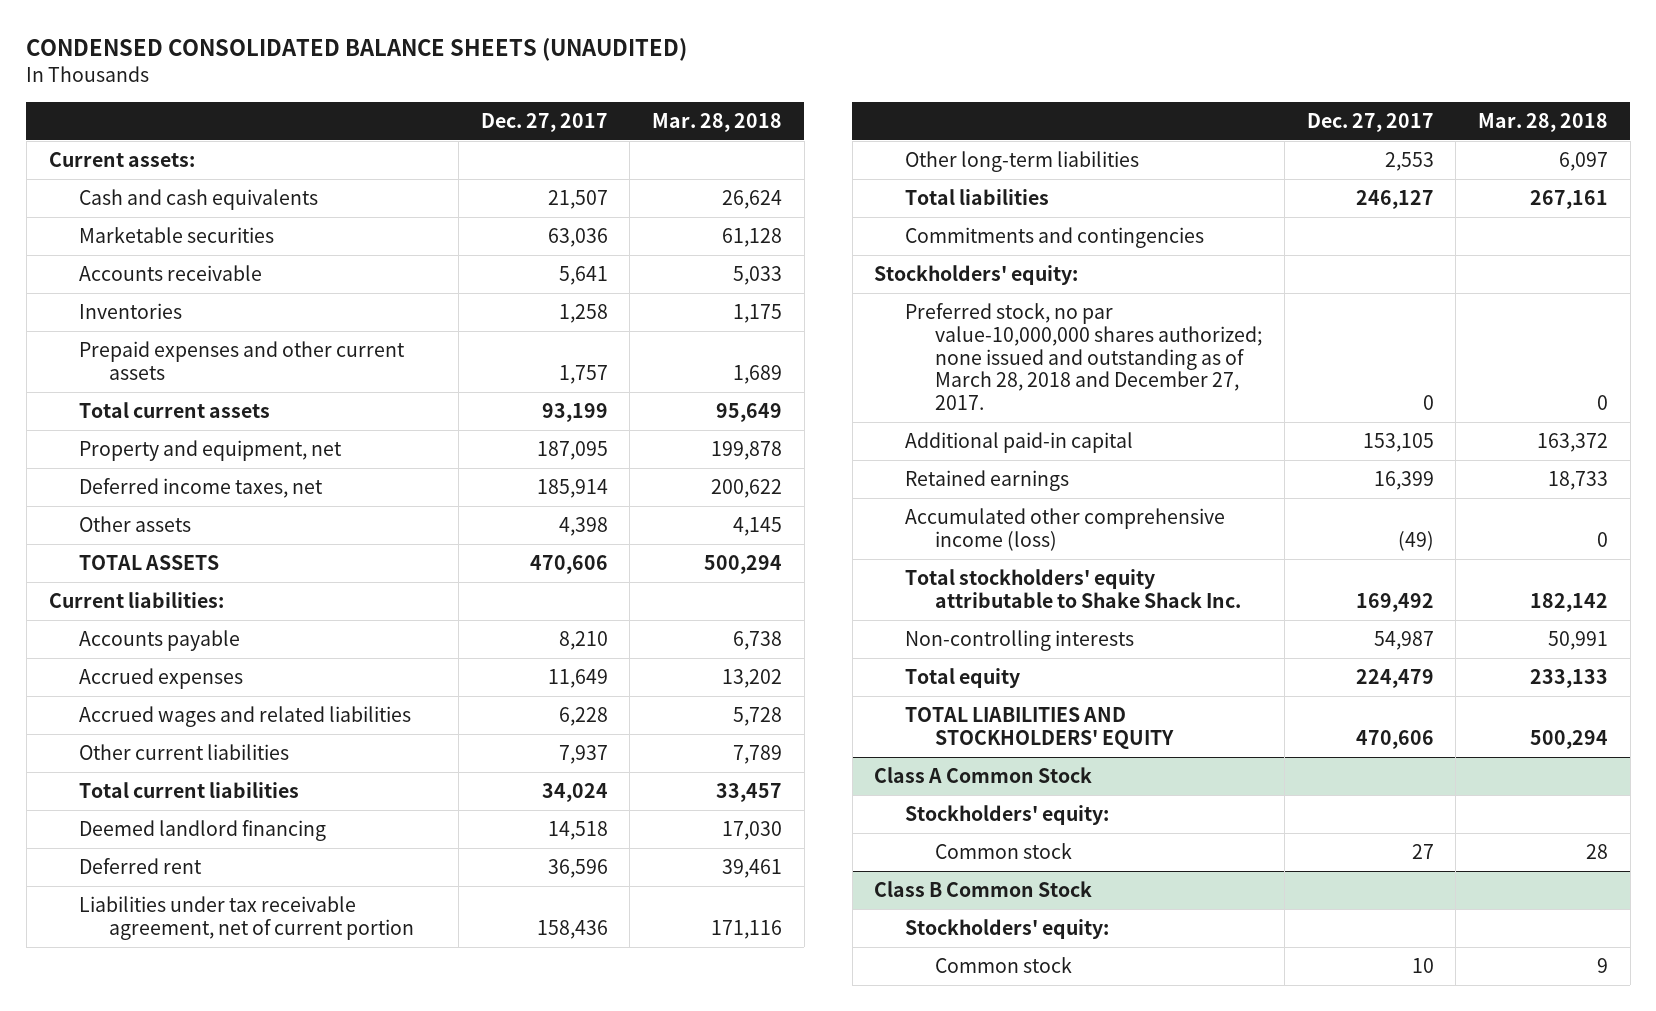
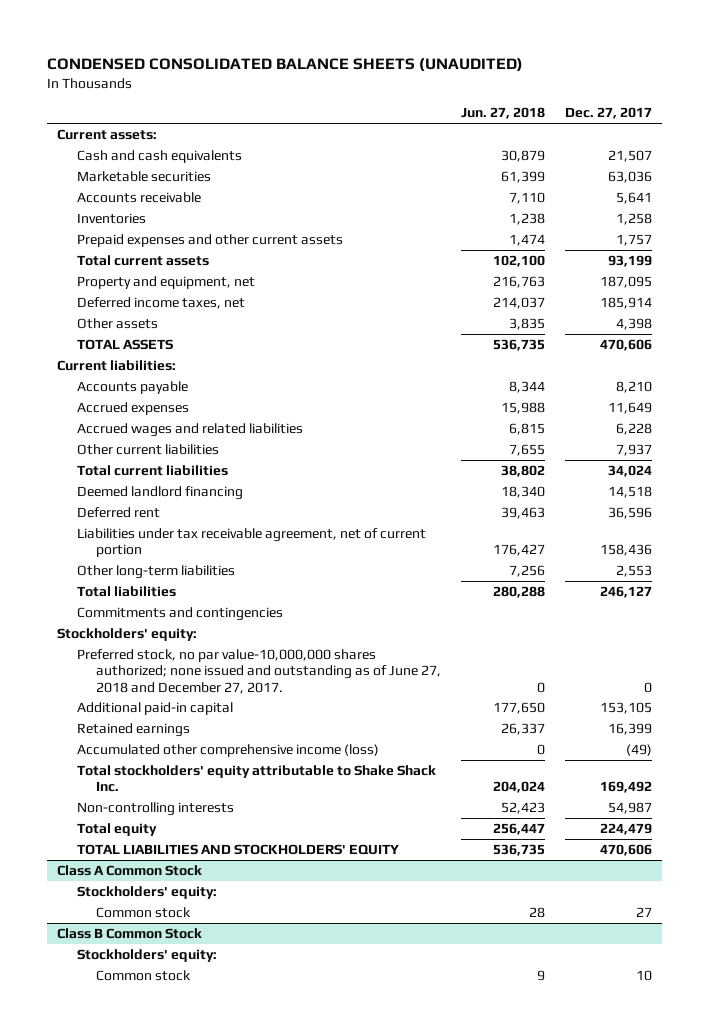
[651,112,782,132] Mar. 28, 2018 -> none
none -> [461,107,546,120] Jun. 27, 2018
[904,303,1263,411] Preferred stock, no par value-10,000,000 shares authorized; none issued and outstanding as of March 28, 2018 and December 27, 2017. -> [76,649,442,694] Preferred stock, no par value-10,000,000 shares authorized; none issued and outstanding as of June 27, 2018 and December 27, 2017.

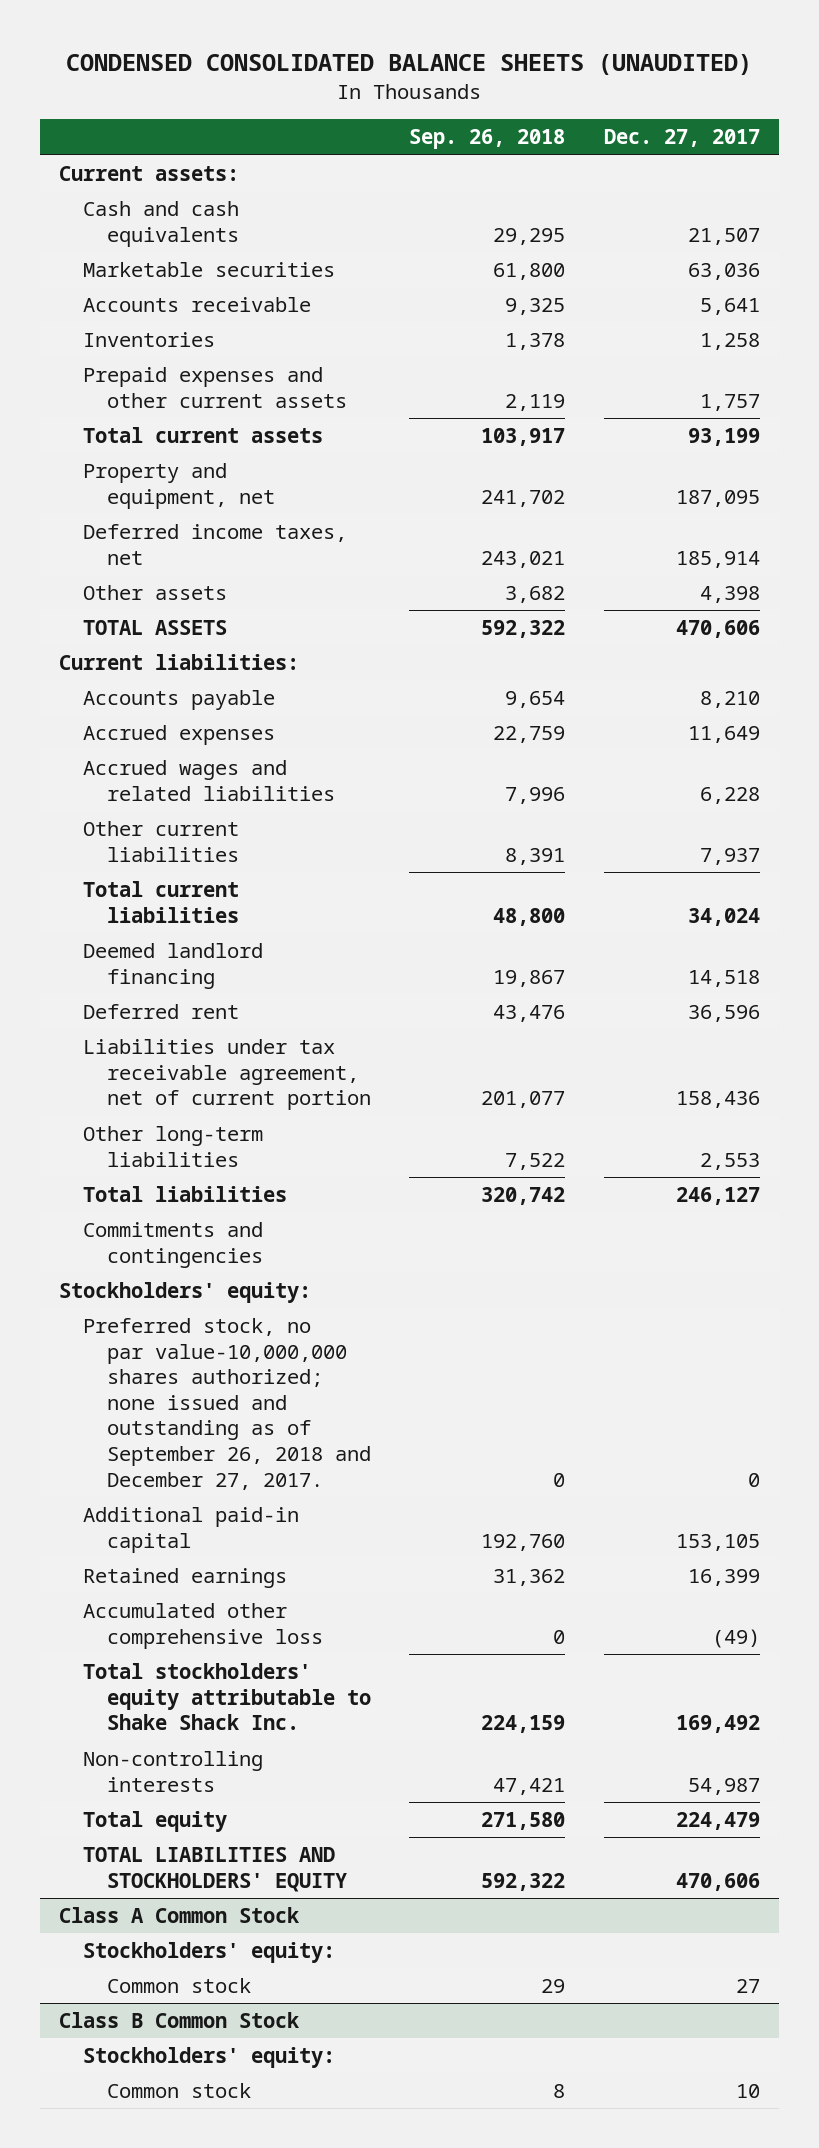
[461,107,546,120] Jun. 27, 2018 -> none
none -> [409,129,566,150] Sep. 26, 2018
[76,649,442,694] Preferred stock, no par value-10,000,000 shares authorized; none issued and outstanding as of June 27, 2018 and December 27, 2017. -> [82,1318,371,1490] Preferred stock, no par value-10,000,000 shares authorized; none issued and outstanding as of September 26, 2018 and December 27, 2017.
[76,744,379,758] Accumulated other comprehensive income (loss) -> [82,1603,323,1649] Accumulated other comprehensive loss

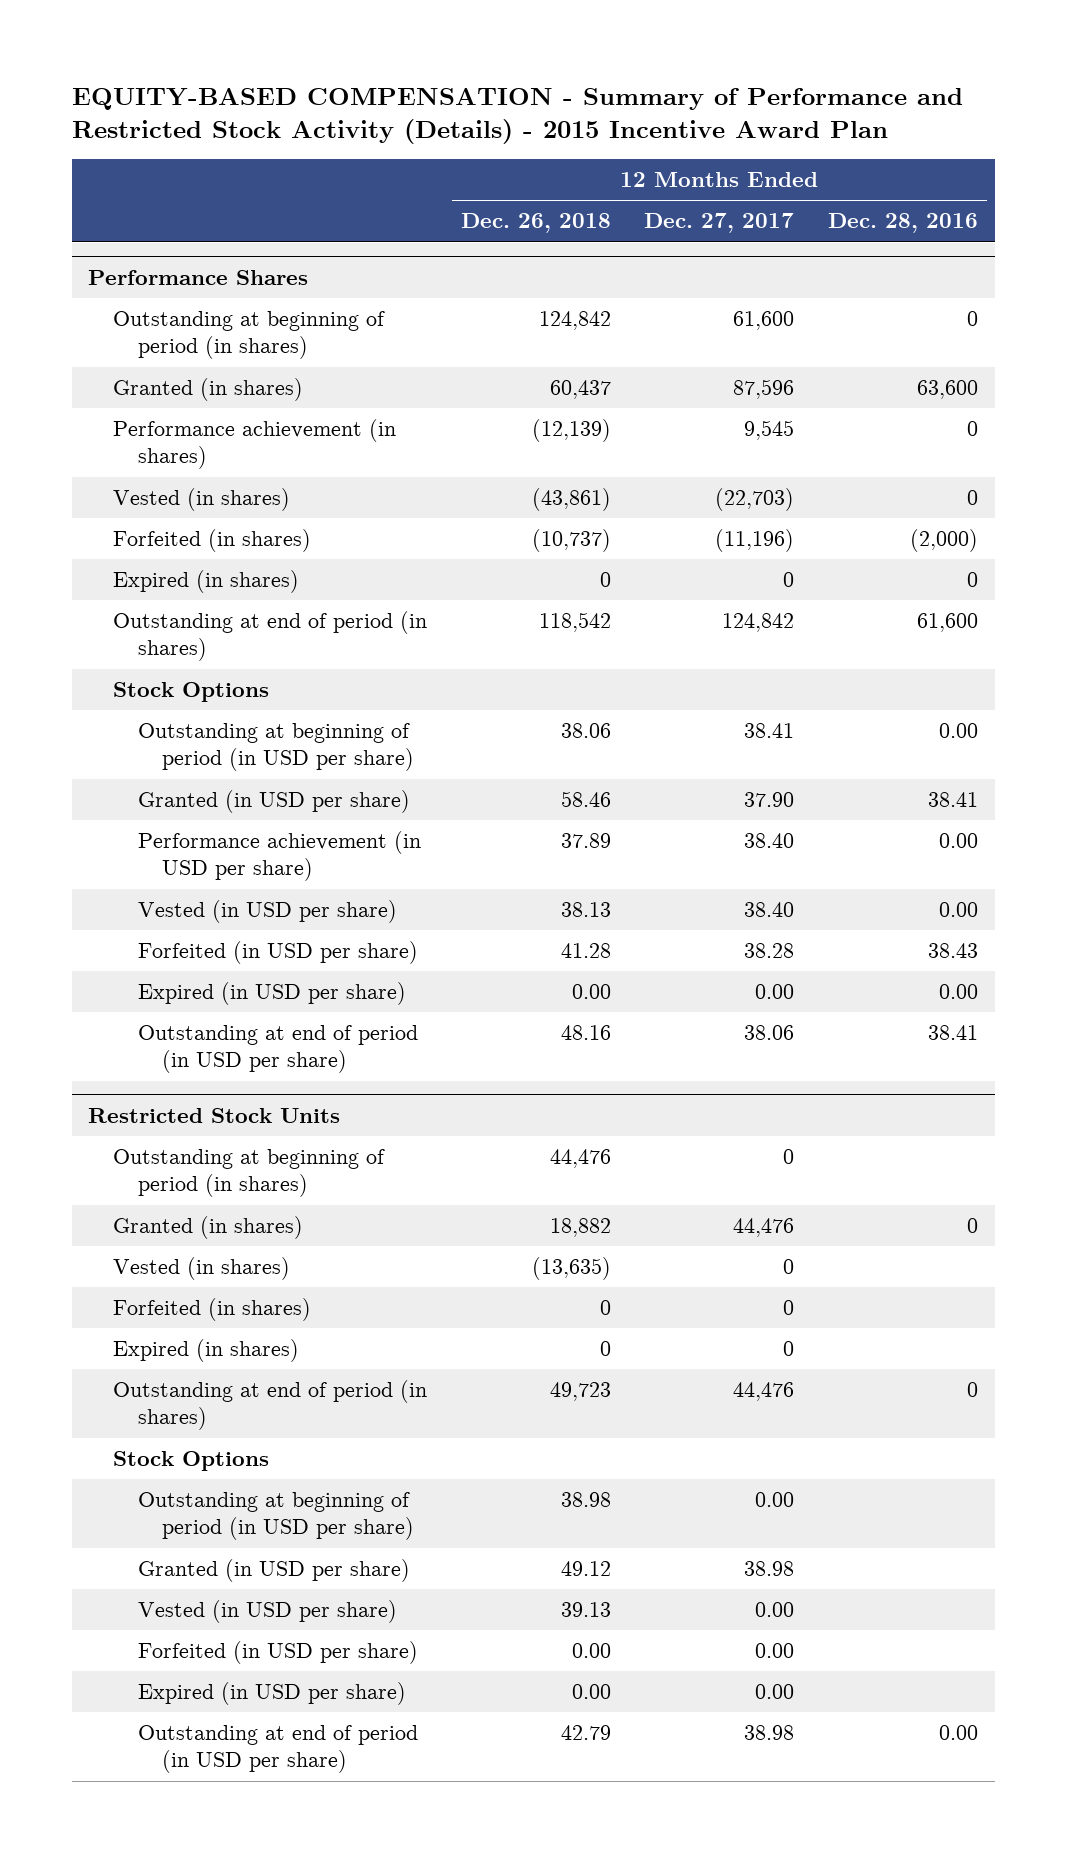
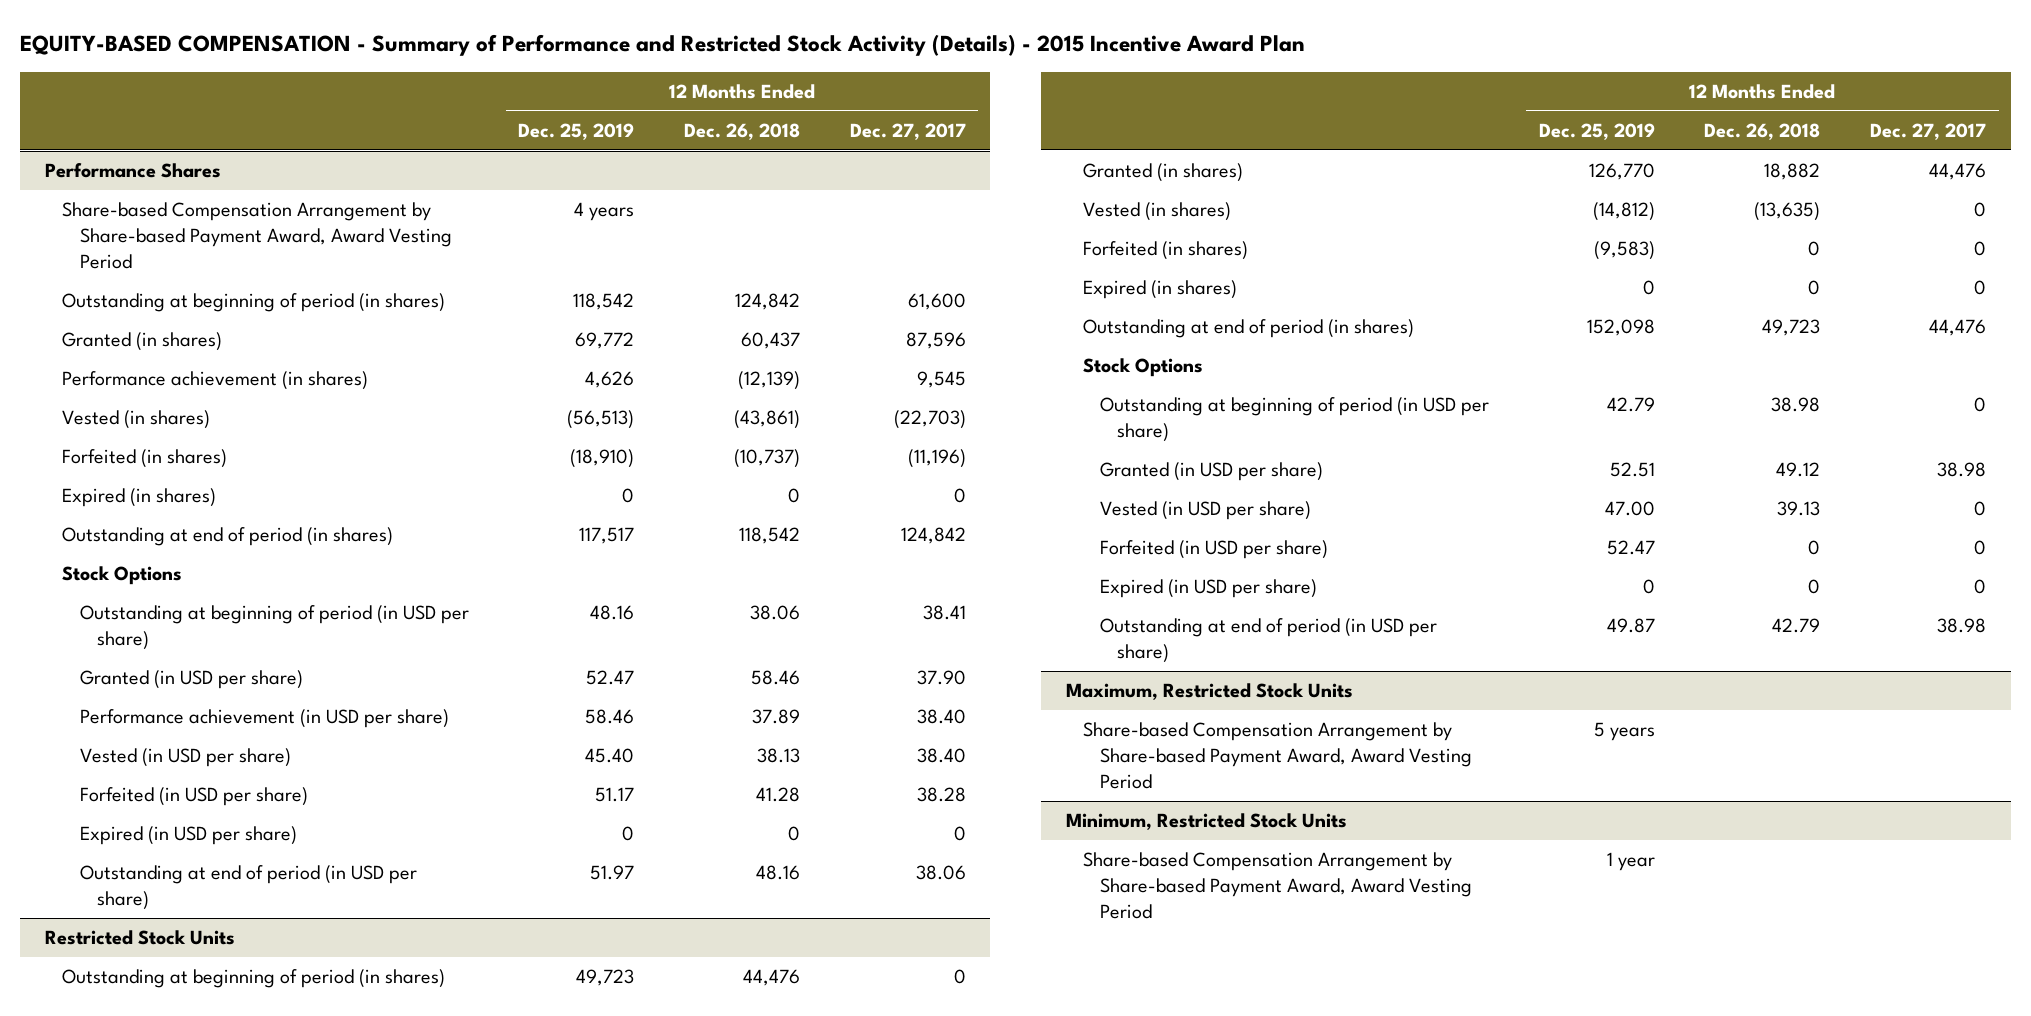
[828,213,979,234] Dec. 28, 2016 -> none
none -> [518,122,635,140] Dec. 25, 2019
none -> [62,202,452,269] Share-based Compensation Arrangement by Share-based Payment Award, Award Vesting Period
[571,984,611,1000] 0.00 -> [787,826,800,842] 0
[755,984,795,1000] 0.00 -> [953,826,966,842] 0
[755,1492,795,1508] 0.00 -> [1974,397,1987,413] 0
[755,1602,795,1618] 0.00 -> [1974,501,1987,517] 0
[571,1643,611,1659] 0.00 -> [1808,540,1821,556] 0
[755,1643,795,1659] 0.00 -> [1974,540,1987,556] 0
[571,1684,611,1700] 0.00 -> [1808,579,1821,595] 0
[755,1684,795,1700] 0.00 -> [1974,579,1987,595] 0
none -> [1065,683,1353,701] Maximum, Restricted Stock Units
none -> [1082,722,1473,789] Share-based Compensation Arrangement by Share-based Payment Award, Award Vesting Period
none -> [1065,813,1347,831] Minimum, Restricted Stock Units
none -> [1082,852,1473,919] Share-based Compensation Arrangement by Share-based Payment Award, Award Vesting Period

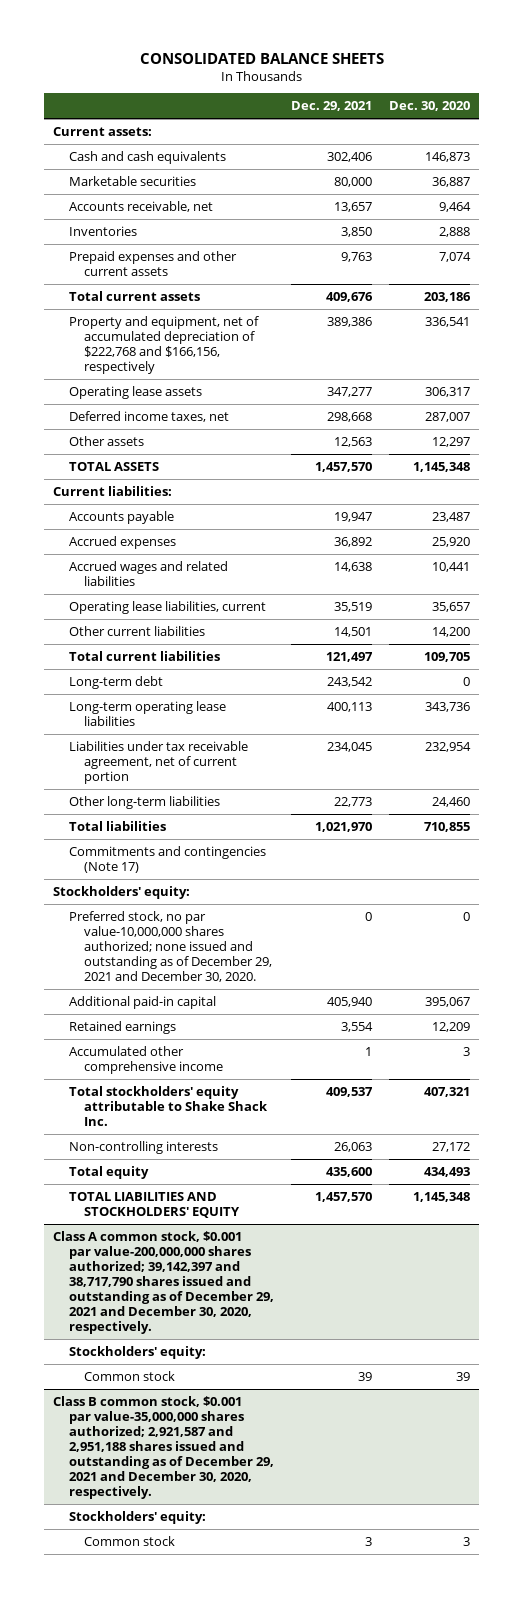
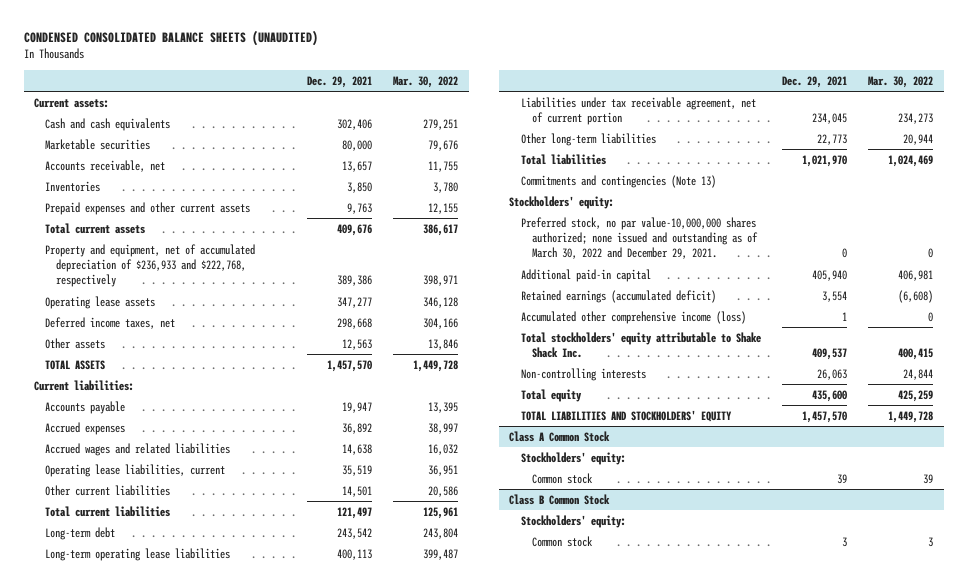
[139,52,384,64] CONSOLIDATED BALANCE SHEETS -> [23,30,318,47] CONDENSED CONSOLIDATED BALANCE SHEETS (UNAUDITED)
[389,101,471,112] Dec. 30, 2020 -> none
none -> [393,75,459,88] Mar. 30, 2022
[68,316,259,375] Property and equipment, net of accumulated depreciation of $222,768 and $166,156, respectively -> [45,243,256,288] Property and equipment, net of accumulated depreciation of $236,933 and $222,768, respectively
[68,846,266,874] Commitments and contingencies (Note 17) -> [520,174,716,188] Commitments and contingencies (Note 13)
[68,911,273,983] Preferred stock, no par value-10,000,000 shares authorized; none issued and outstanding as of December 29, 2021 and December 30, 2020. -> [520,216,758,260] Preferred stock, no par value-10,000,000 shares authorized; none issued and outstanding as of March 30, 2022 and December 29, 2021.
[68,1021,176,1035] Retained earnings -> [520,289,716,303] Retained earnings (accumulated deficit)
[68,1046,224,1075] Accumulated other comprehensive income -> [520,310,746,324] Accumulated other comprehensive income (loss)
[52,1231,274,1335] Class A common stock, $0.001 par value-200,000,000 shares authorized; 39,142,397 and 38,717,790 shares issued and outstanding as of December 29, 2021 and December 30, 2020, respectively. -> [509,430,611,442] Class A Common Stock
[52,1396,274,1500] Class B common stock, $0.001 par value-35,000,000 shares authorized; 2,921,587 and 2,951,188 shares issued and outstanding as of December 29, 2021 and December 30, 2020, respectively. -> [509,493,611,505] Class B Common Stock

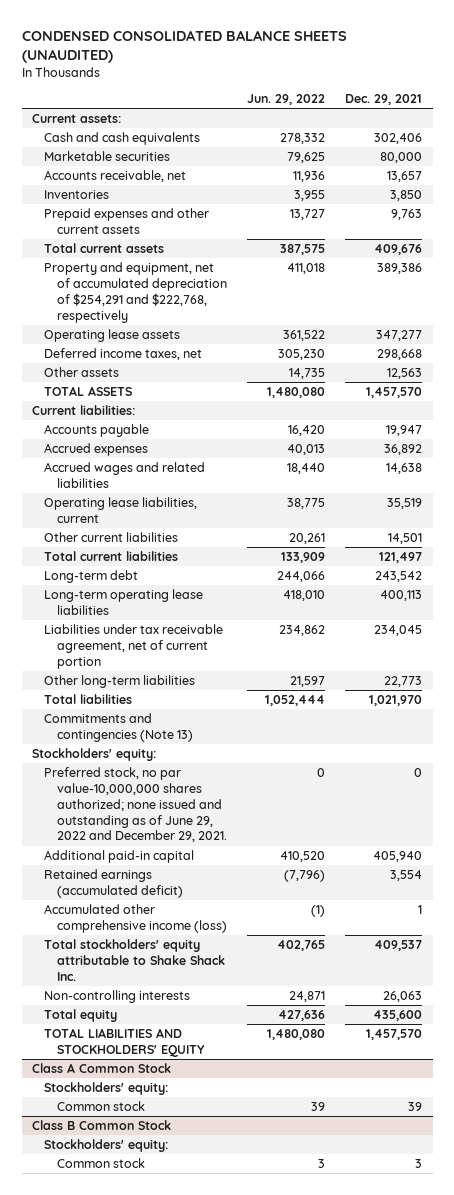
[393,75,459,88] Mar. 30, 2022 -> none
none -> [247,94,326,106] Jun. 29, 2022
[45,243,256,288] Property and equipment, net of accumulated depreciation of $236,933 and $222,768, respectively -> [44,261,228,323] Property and equipment, net of accumulated depreciation of $254,291 and $222,768, respectively
[520,216,758,260] Preferred stock, no par value-10,000,000 shares authorized; none issued and outstanding as of March 30, 2022 and December 29, 2021. -> [44,766,228,843] Preferred stock, no par value-10,000,000 shares authorized; none issued and outstanding as of June 29, 2022 and December 29, 2021.

